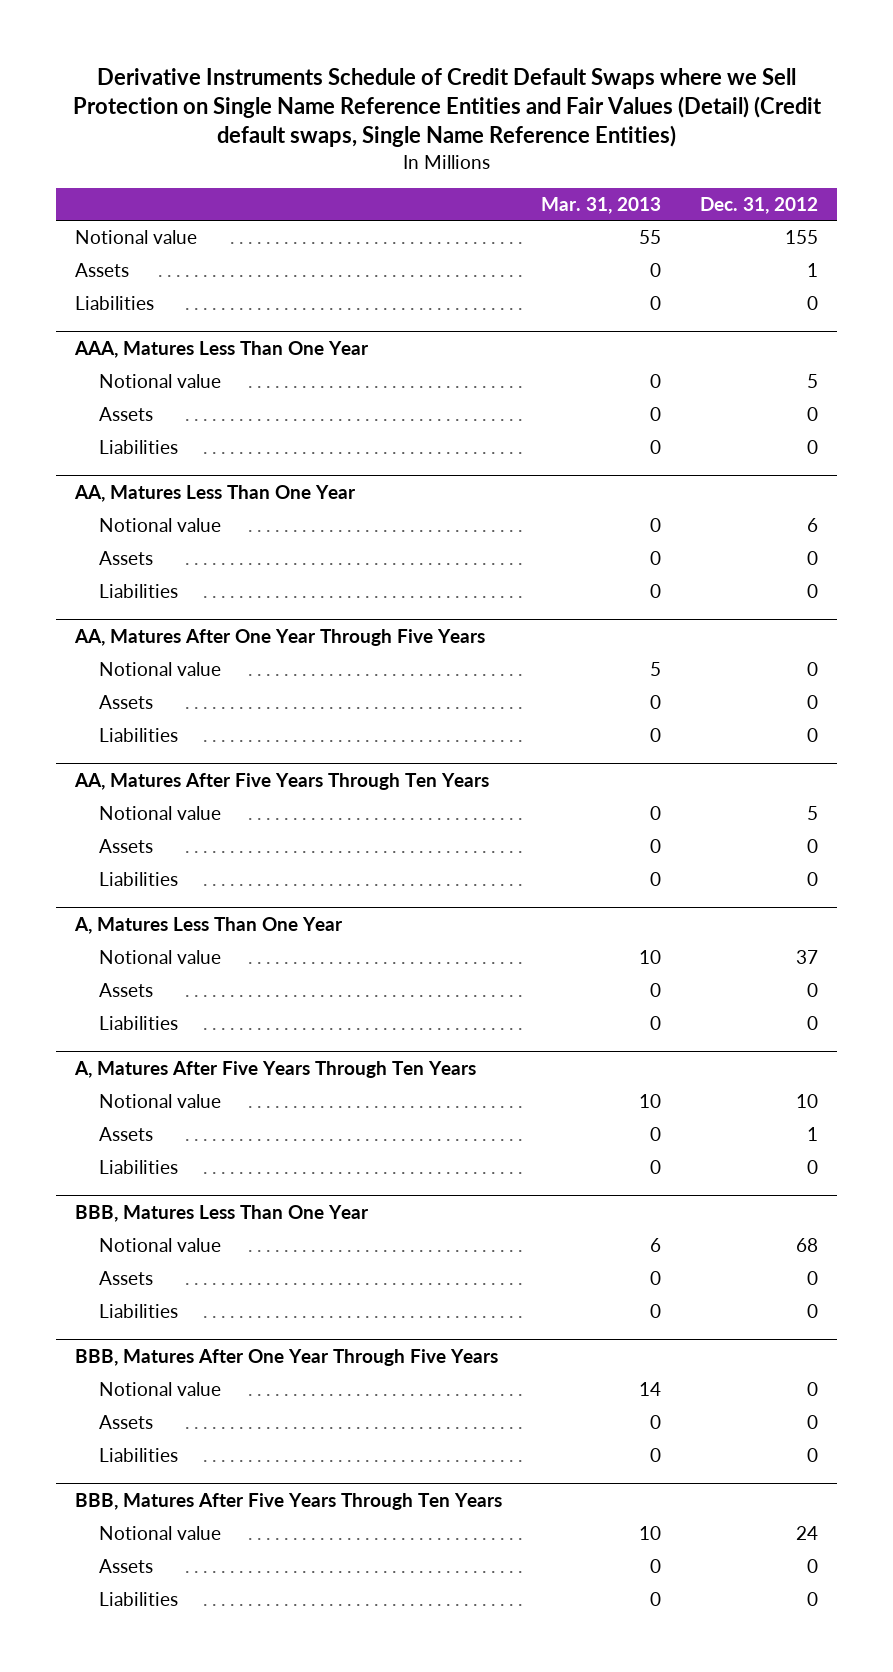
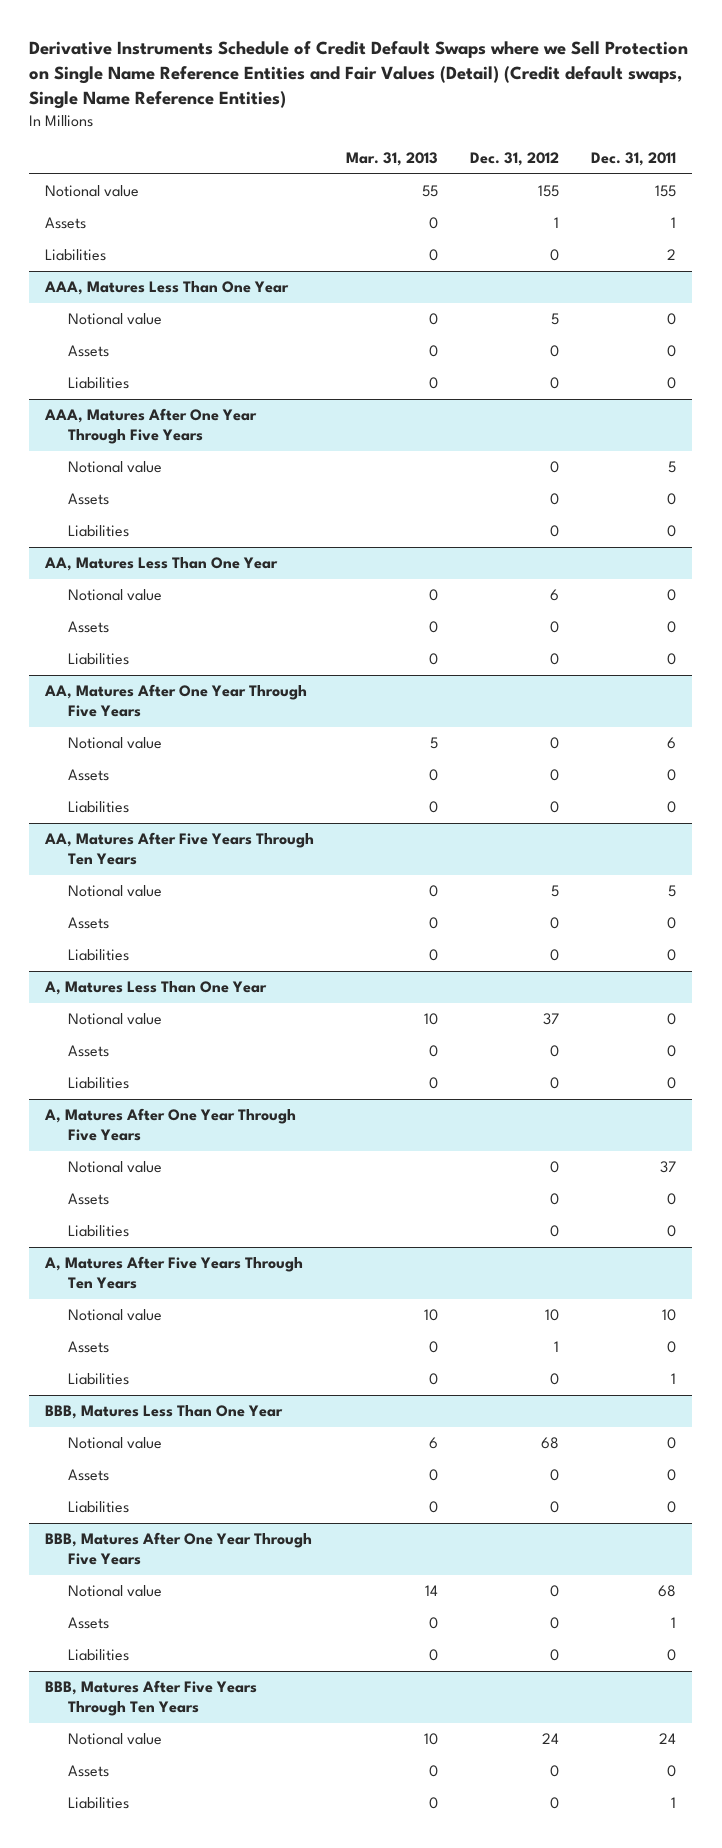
none -> [591,152,677,167] Dec. 31, 2011
none -> [44,408,258,445] AAA, Matures After One Year Through Five Years
none -> [67,461,162,474] Notional value
none -> [67,493,109,506] Assets
none -> [67,525,129,538] Liabilities
none -> [44,1108,297,1142] A, Matures After One Year Through Five Years
none -> [67,1161,162,1174] Notional value
none -> [67,1193,109,1206] Assets
none -> [67,1225,129,1238] Liabilities

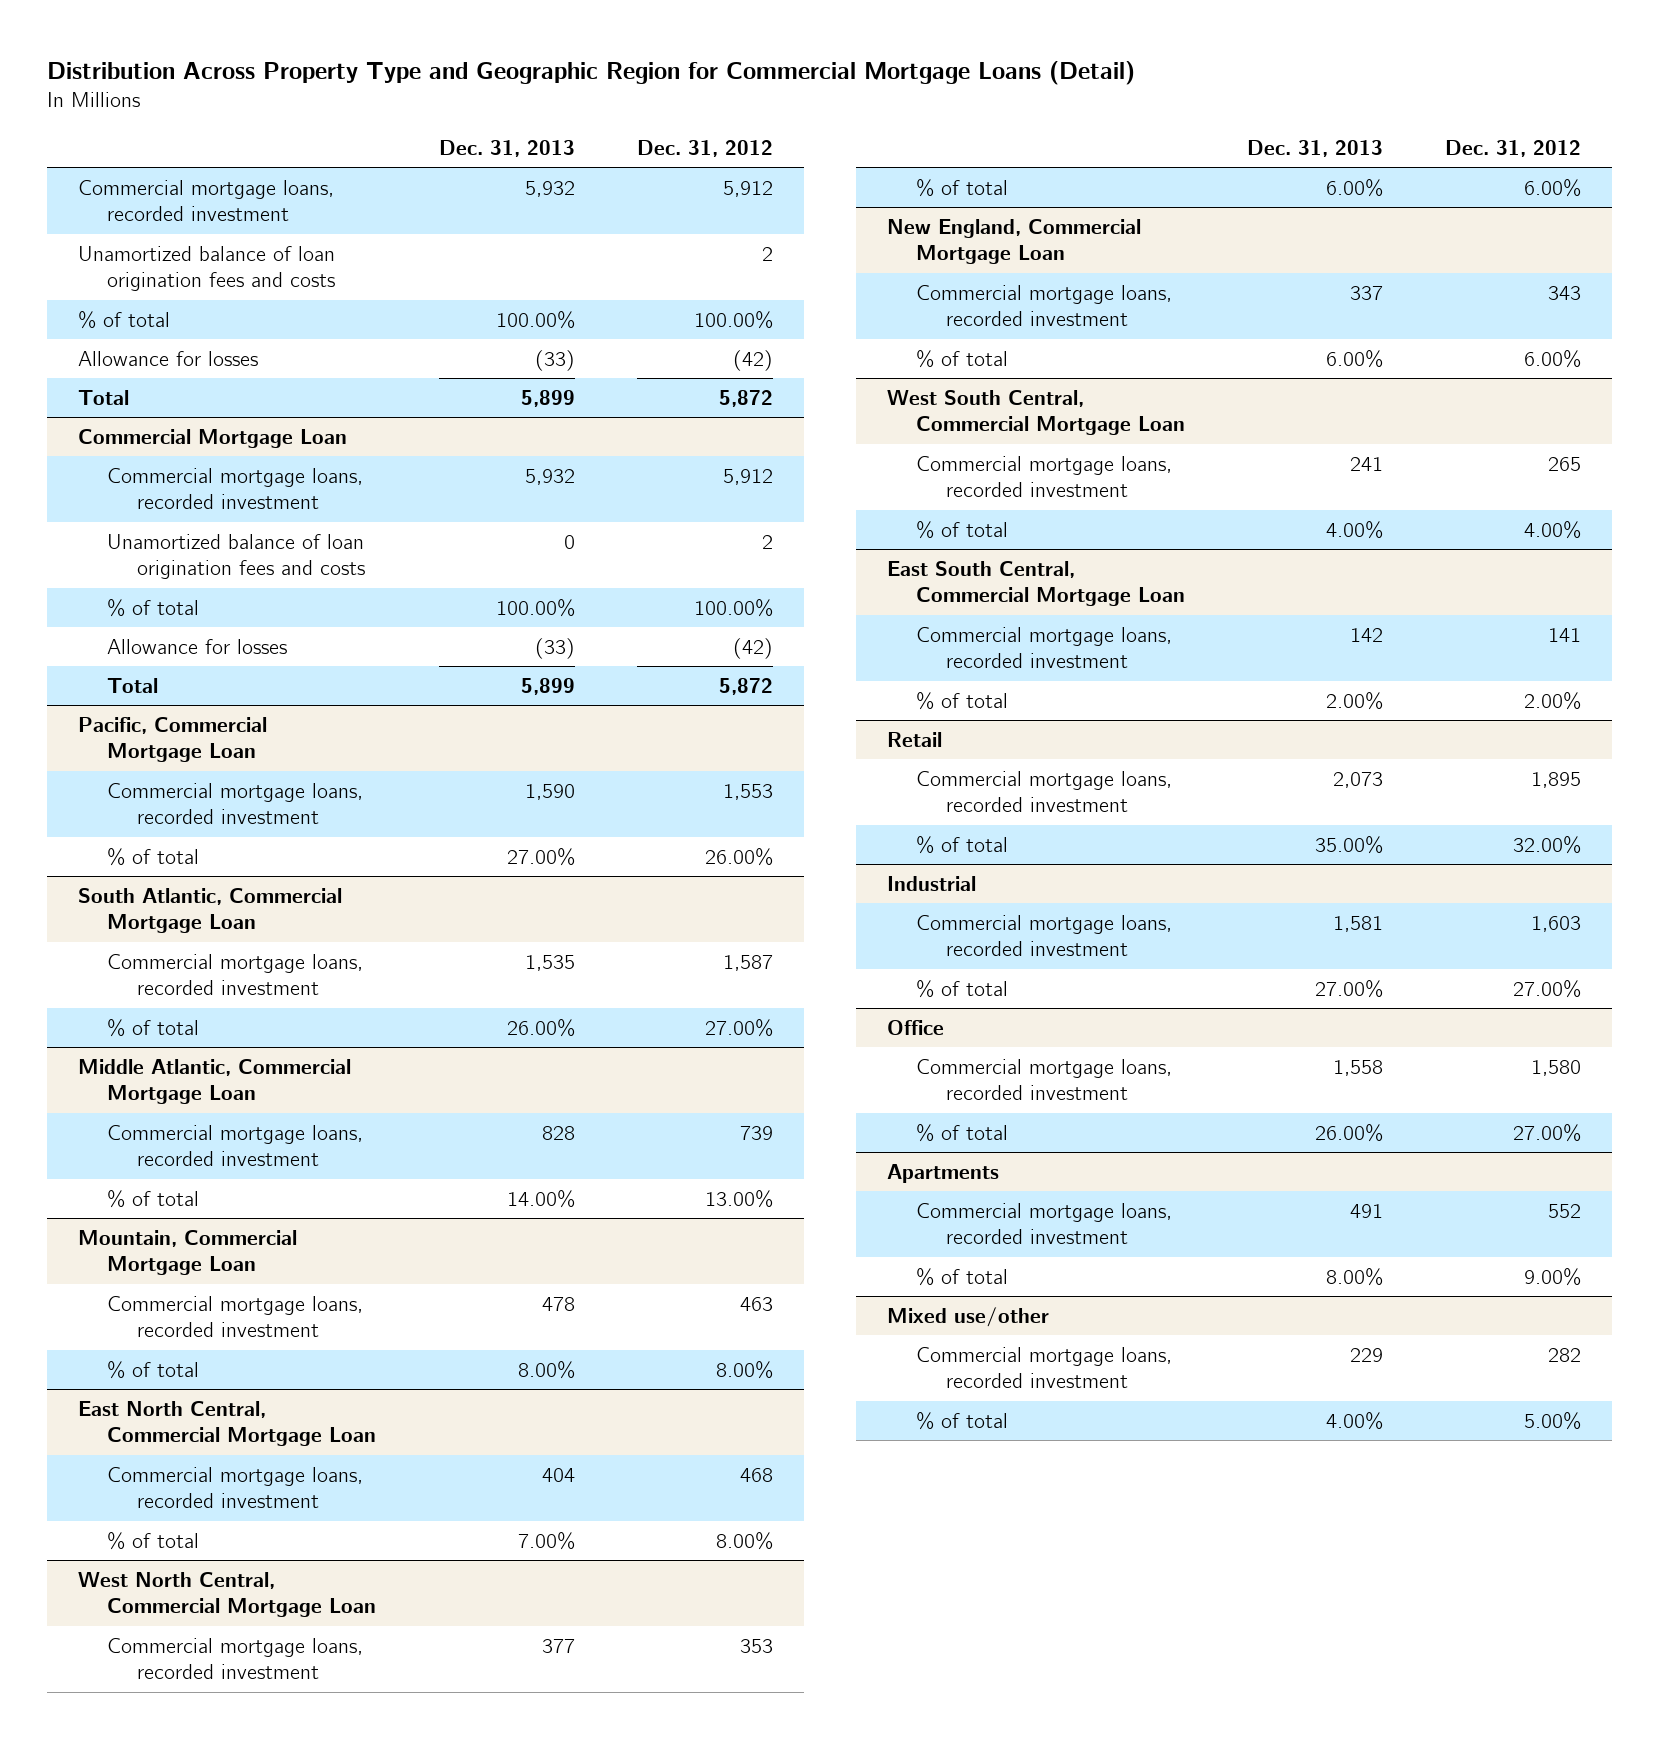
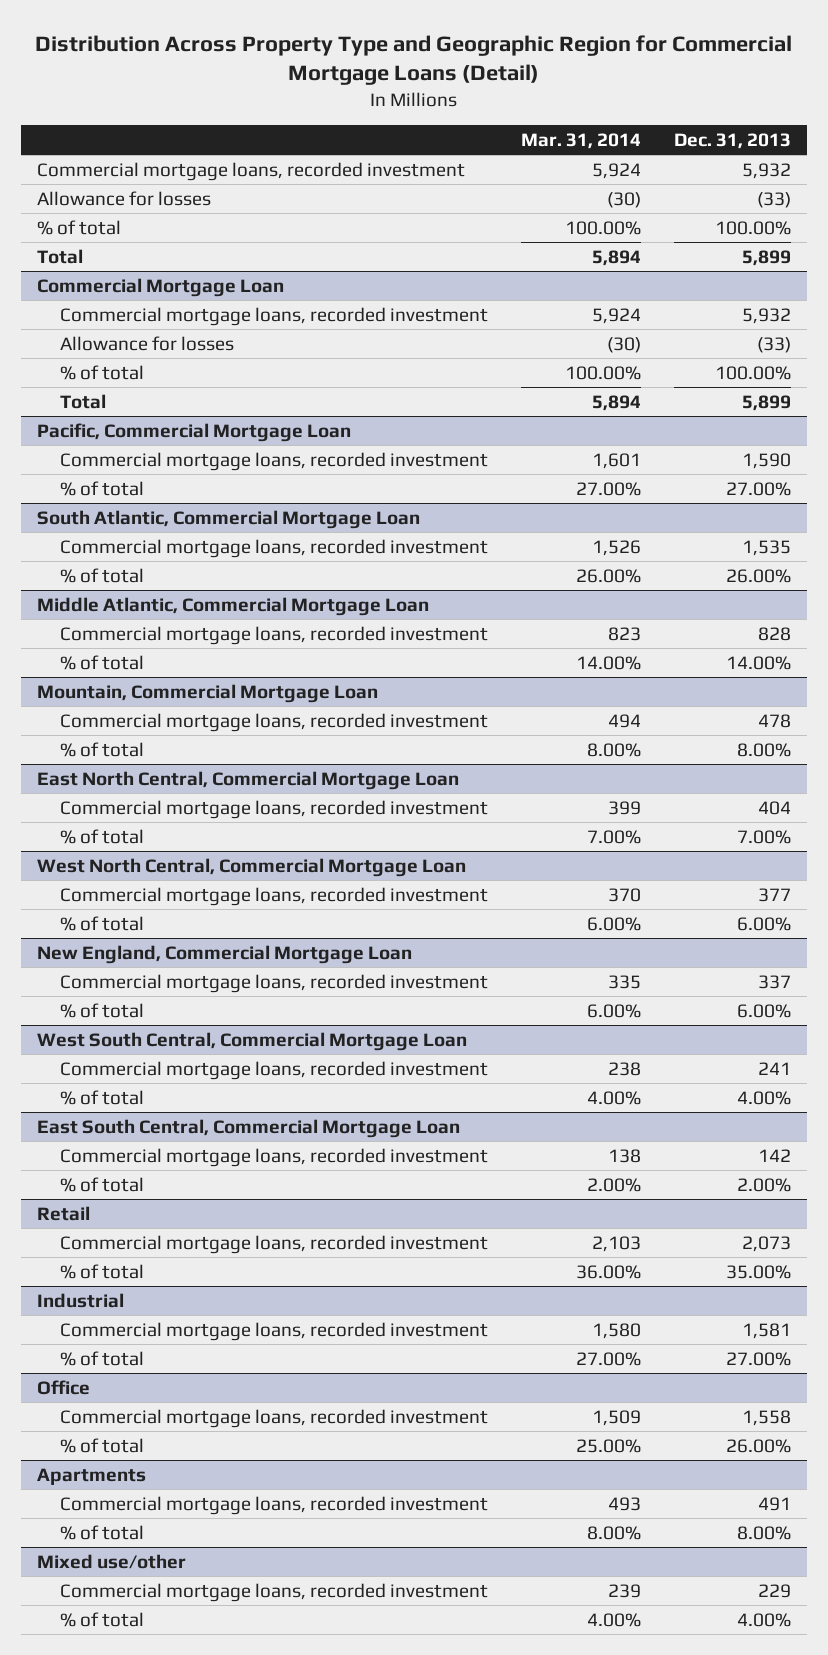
[636,139,773,157] Dec. 31, 2012 -> none
none -> [521,132,642,149] Mar. 31, 2014
[78,245,336,292] Unamortized balance of loan origination fees and costs -> none
[78,310,171,329] % of total -> [37,219,122,235] % of total
[107,533,365,580] Unamortized balance of loan origination fees and costs -> none
[107,598,200,617] % of total -> [60,364,145,380] % of total

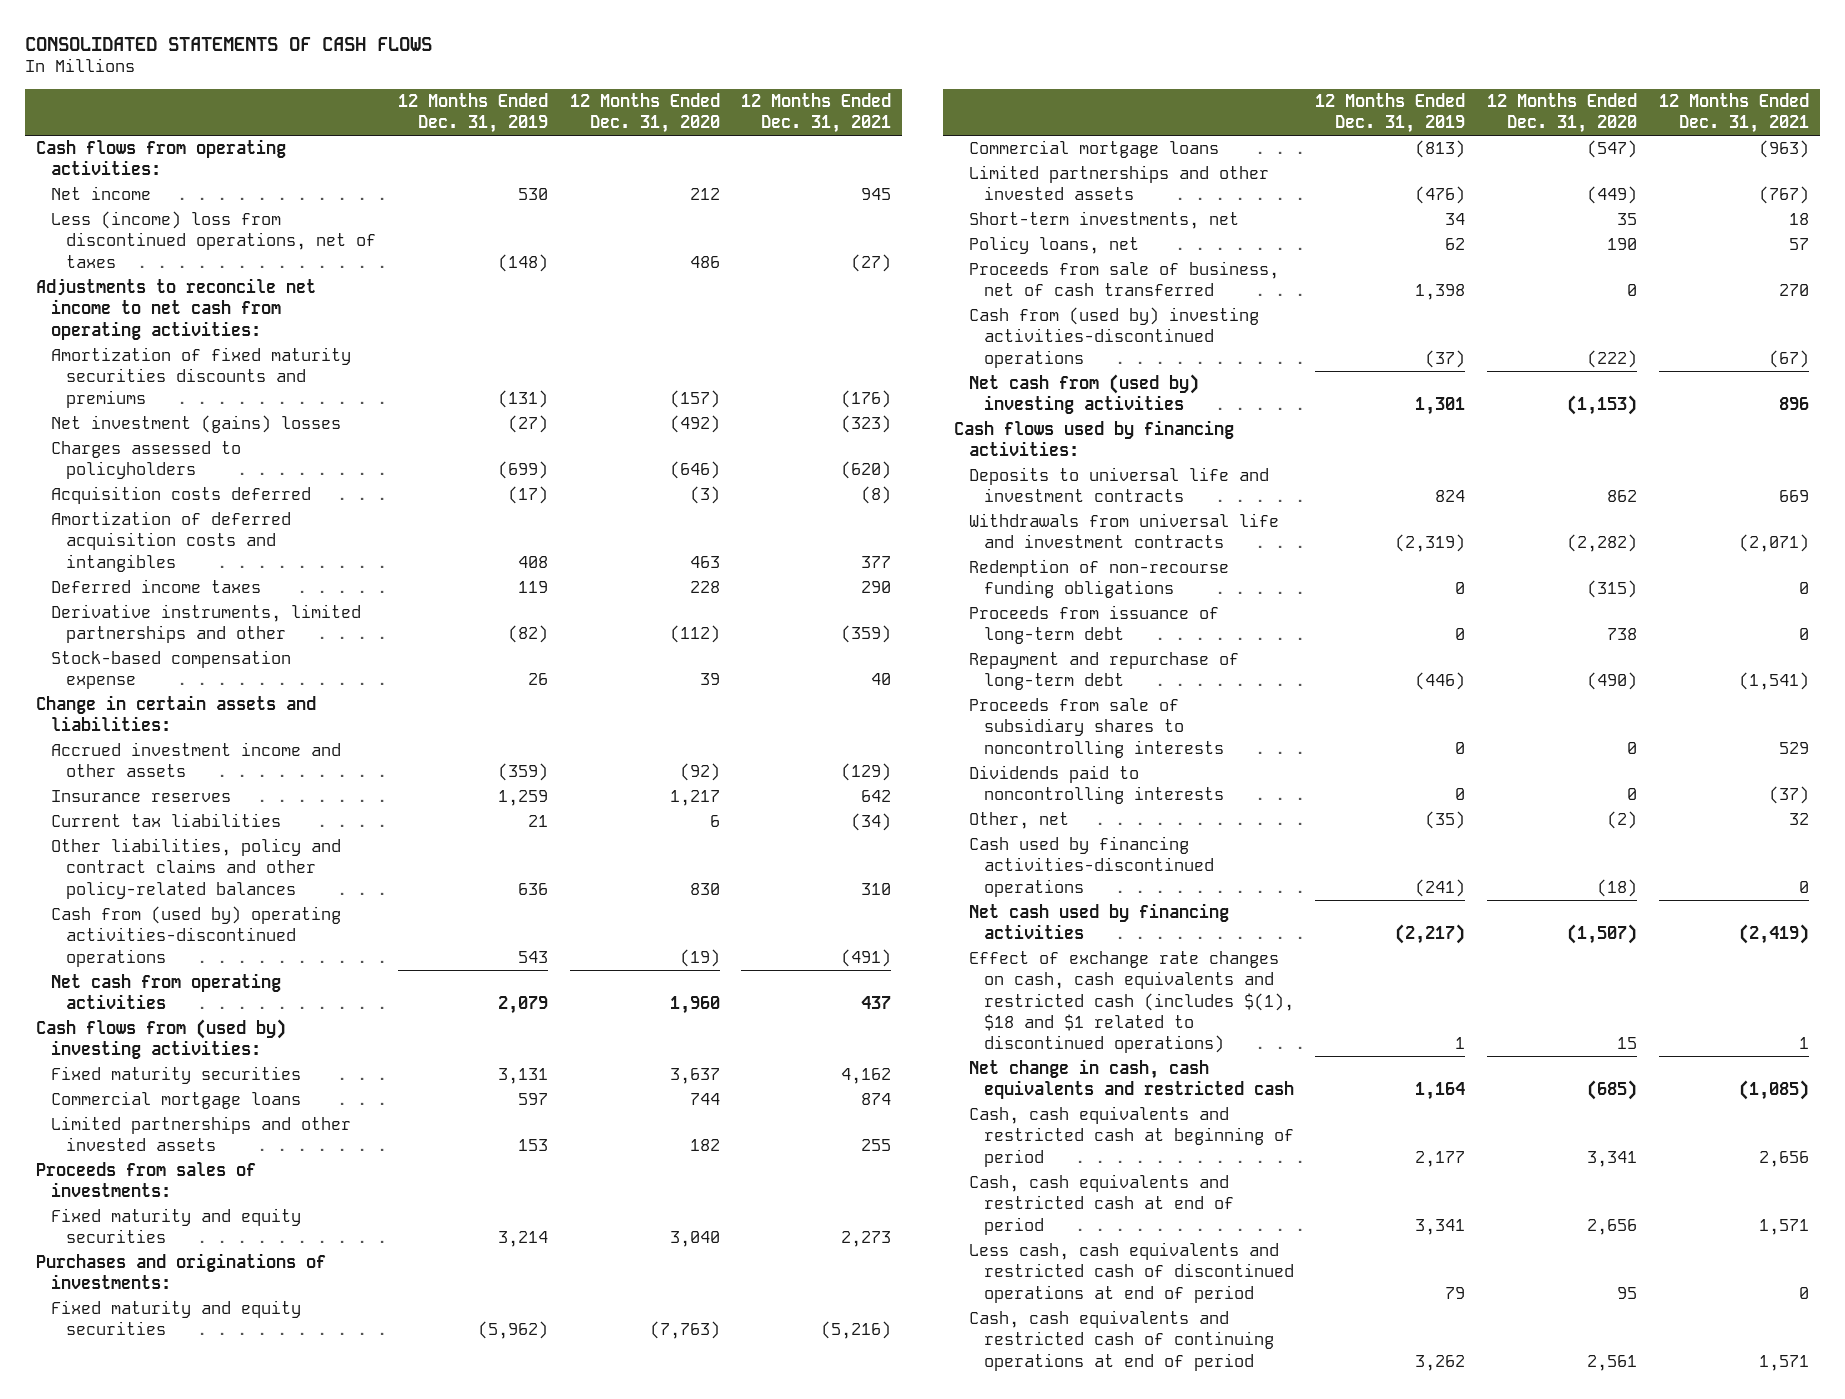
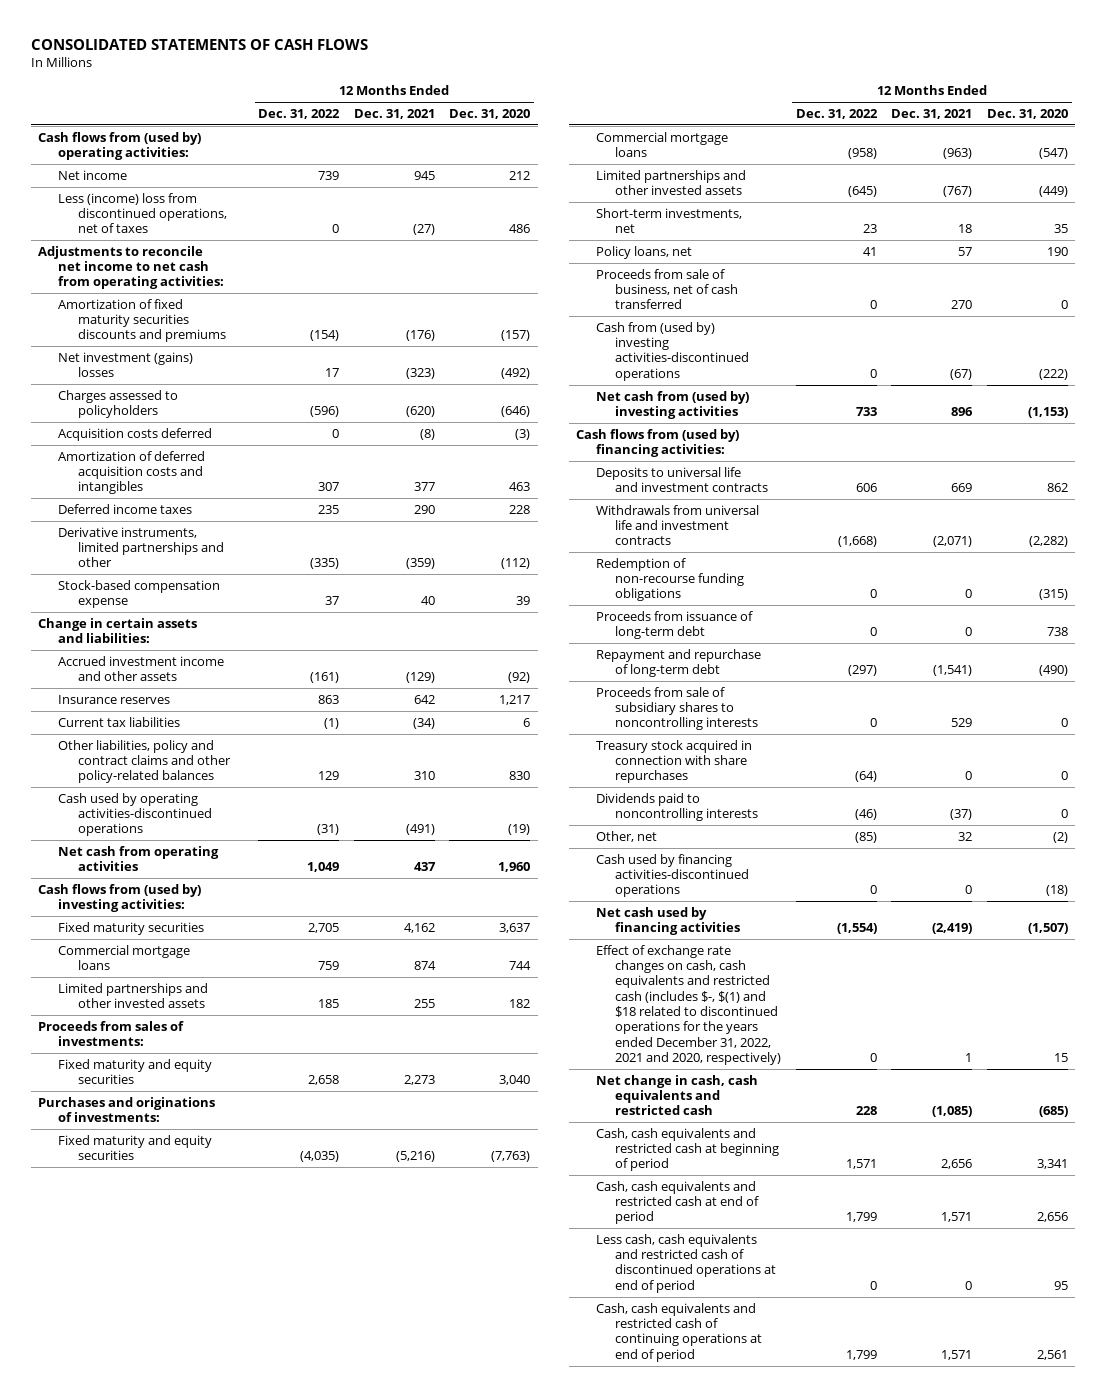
[397,93,548,134] 12 Months Ended Dec. 31, 2019 -> none
none -> [258,108,341,119] Dec. 31, 2022
[36,139,287,176] Cash flows from operating activities: -> [38,131,202,161] Cash flows from (used by) operating activities:
[51,906,342,967] Cash from (used by) operating activities-discontinued operations -> [58,792,212,837] Cash used by operating activities-discontinued operations
[953,420,1234,457] Cash flows used by financing activities: -> [576,428,740,458] Cash flows from (used by) financing activities:
none -> [595,739,752,784] Treasury stock acquired in connection with share repurchases
[968,951,1294,1053] Effect of exchange rate changes on cash, cash equivalents and restricted cash (includes $(1), $18 and $1 related to discontinued operations) -> [595,944,782,1066] Effect of exchange rate changes on cash, cash equivalents and restricted cash (includes $-, $(1) and $18 related to discontinued operations for the years ended December 31, 2022, 2021 and 2020, respectively)

